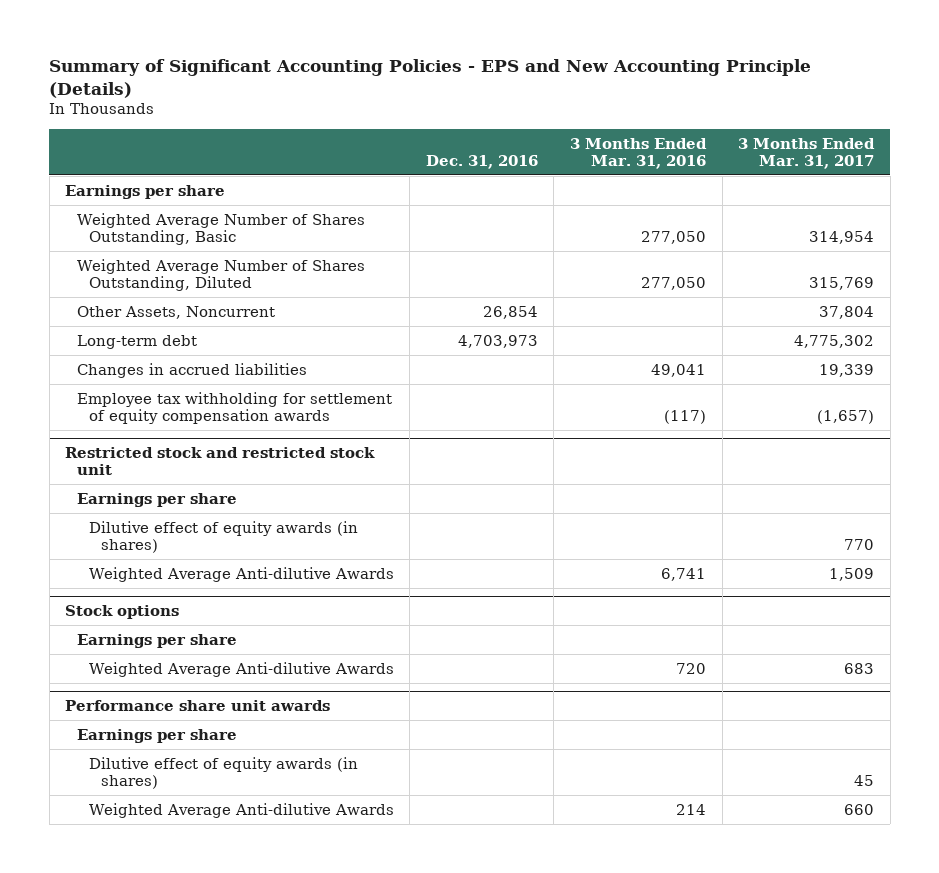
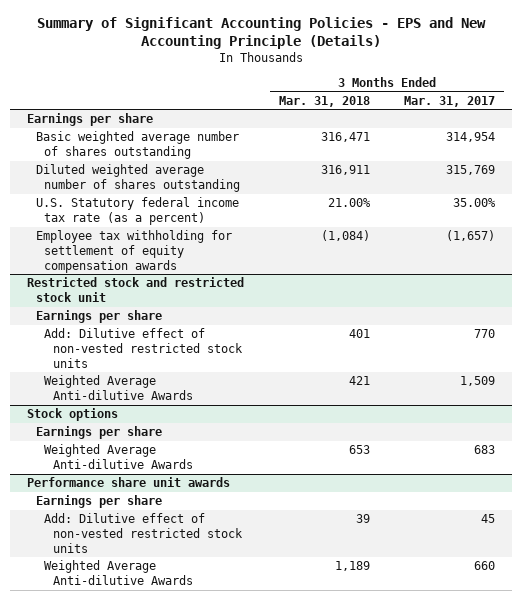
[425,154,538,169] Dec. 31, 2016 -> none
[570,137,708,169] 3 Months Ended Mar. 31, 2016 -> none
none -> [278,95,370,107] Mar. 31, 2018
[76,305,275,319] Other Assets, Noncurrent -> none
[76,334,197,349] Long-term debt -> none
[76,362,307,378] Changes in accrued liabilities -> none
[76,212,365,245] Weighted Average Number of Shares Outstanding, Basic -> [35,131,239,159] Basic weighted average number of shares outstanding
[76,258,365,291] Weighted Average Number of Shares Outstanding, Diluted -> [35,164,241,192] Diluted weighted average number of shares outstanding
none -> [35,197,239,225] U.S. Statutory federal income tax rate (as a percent)
[88,520,358,553] Dilutive effect of equity awards (in shares) -> [44,328,244,368] Add: Dilutive effect of non-vested restricted stock units
[88,756,358,789] Dilutive effect of equity awards (in shares) -> [44,513,244,553] Add: Dilutive effect of non-vested restricted stock units

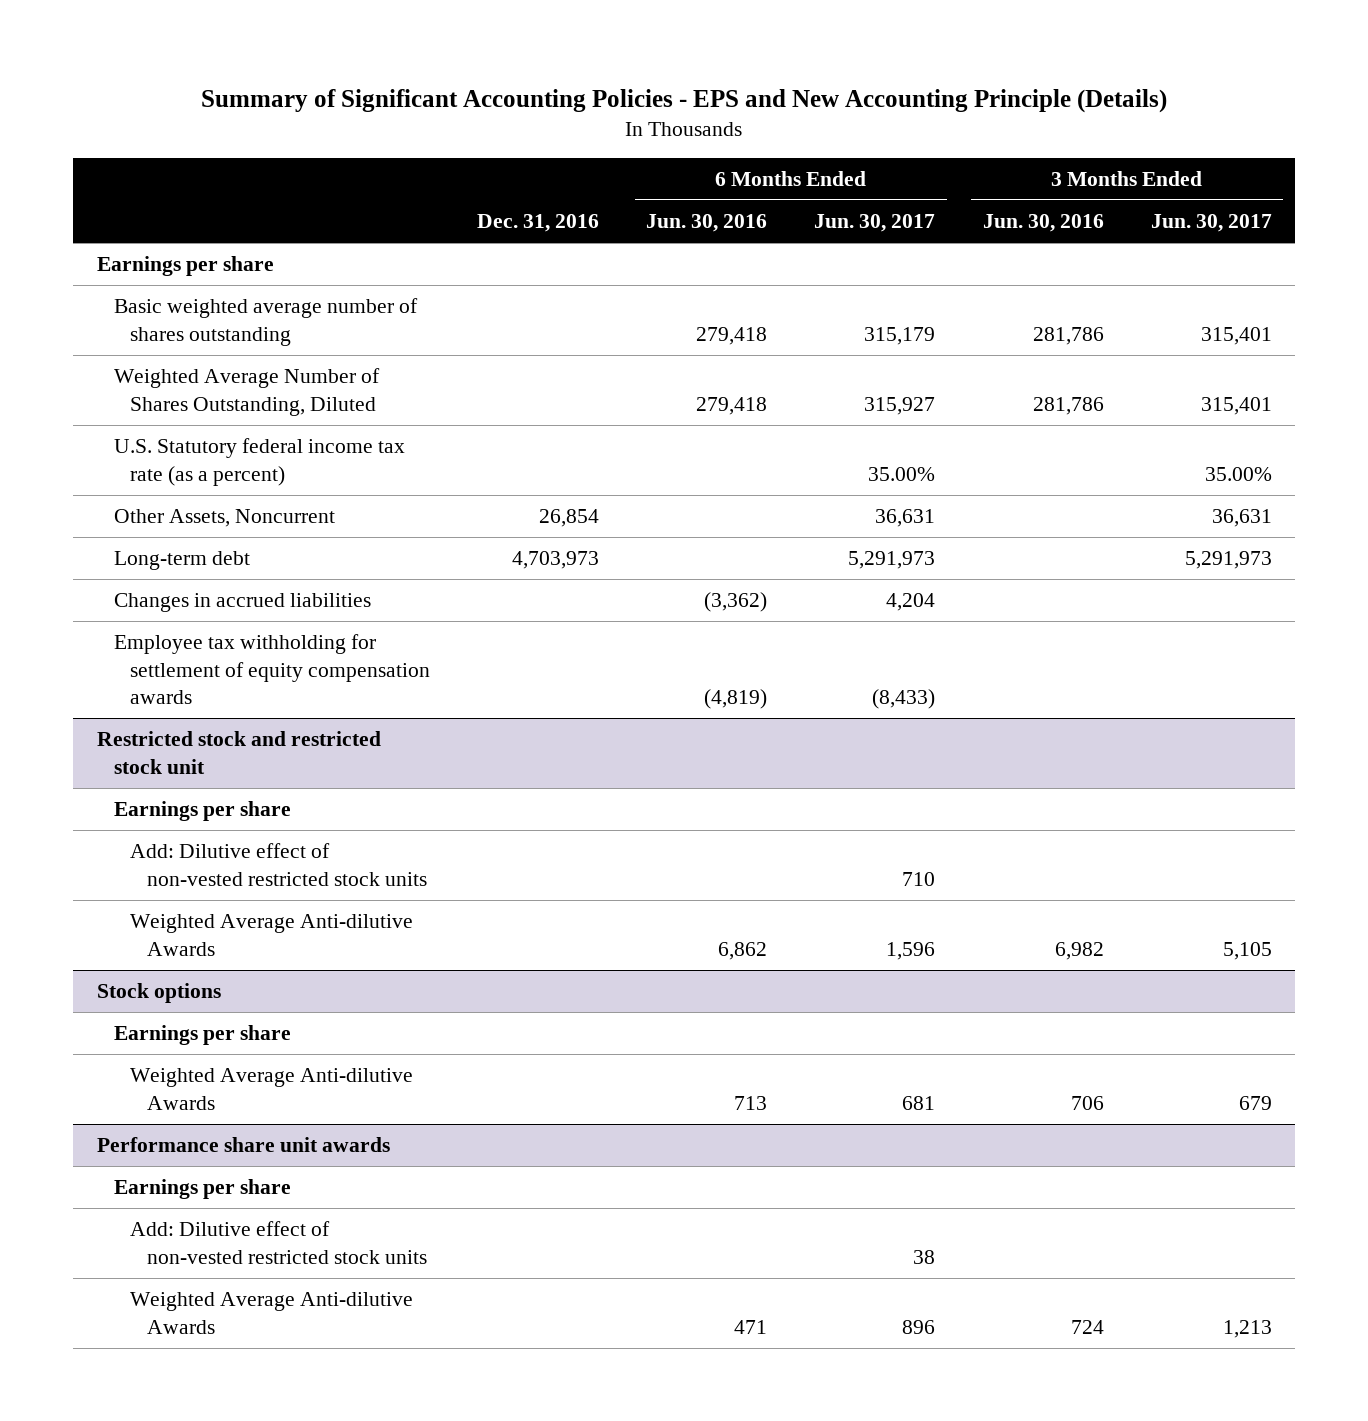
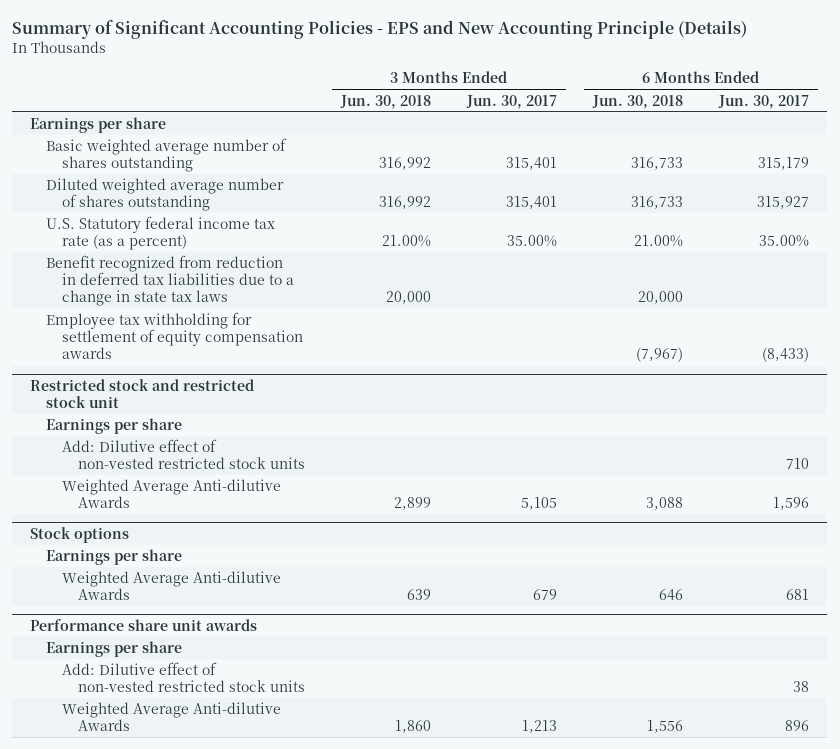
[477,214,600,233] Dec. 31, 2016 -> none
[646,214,768,233] Jun. 30, 2016 -> none
[982,214,1104,233] Jun. 30, 2016 -> none
none -> [340,94,432,109] Jun. 30, 2018
none -> [592,94,684,109] Jun. 30, 2018
[113,368,380,416] Weighted Average Number of Shares Outstanding, Diluted -> [46,178,285,212] Diluted weighted average number of shares outstanding
[113,509,335,528] Other Assets, Noncurrent -> none
[113,551,250,571] Long-term debt -> none
[113,593,371,613] Changes in accrued liabilities -> none
none -> [46,255,295,307] Benefit recognized from reduction in deferred tax liabilities due to a change in state tax laws

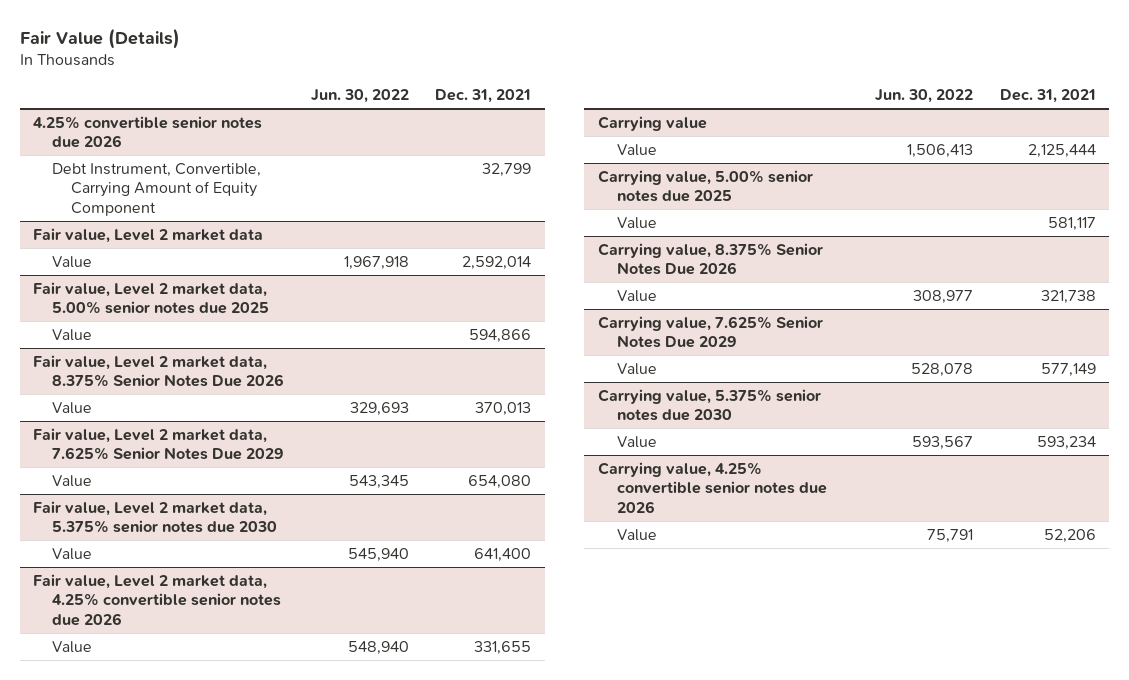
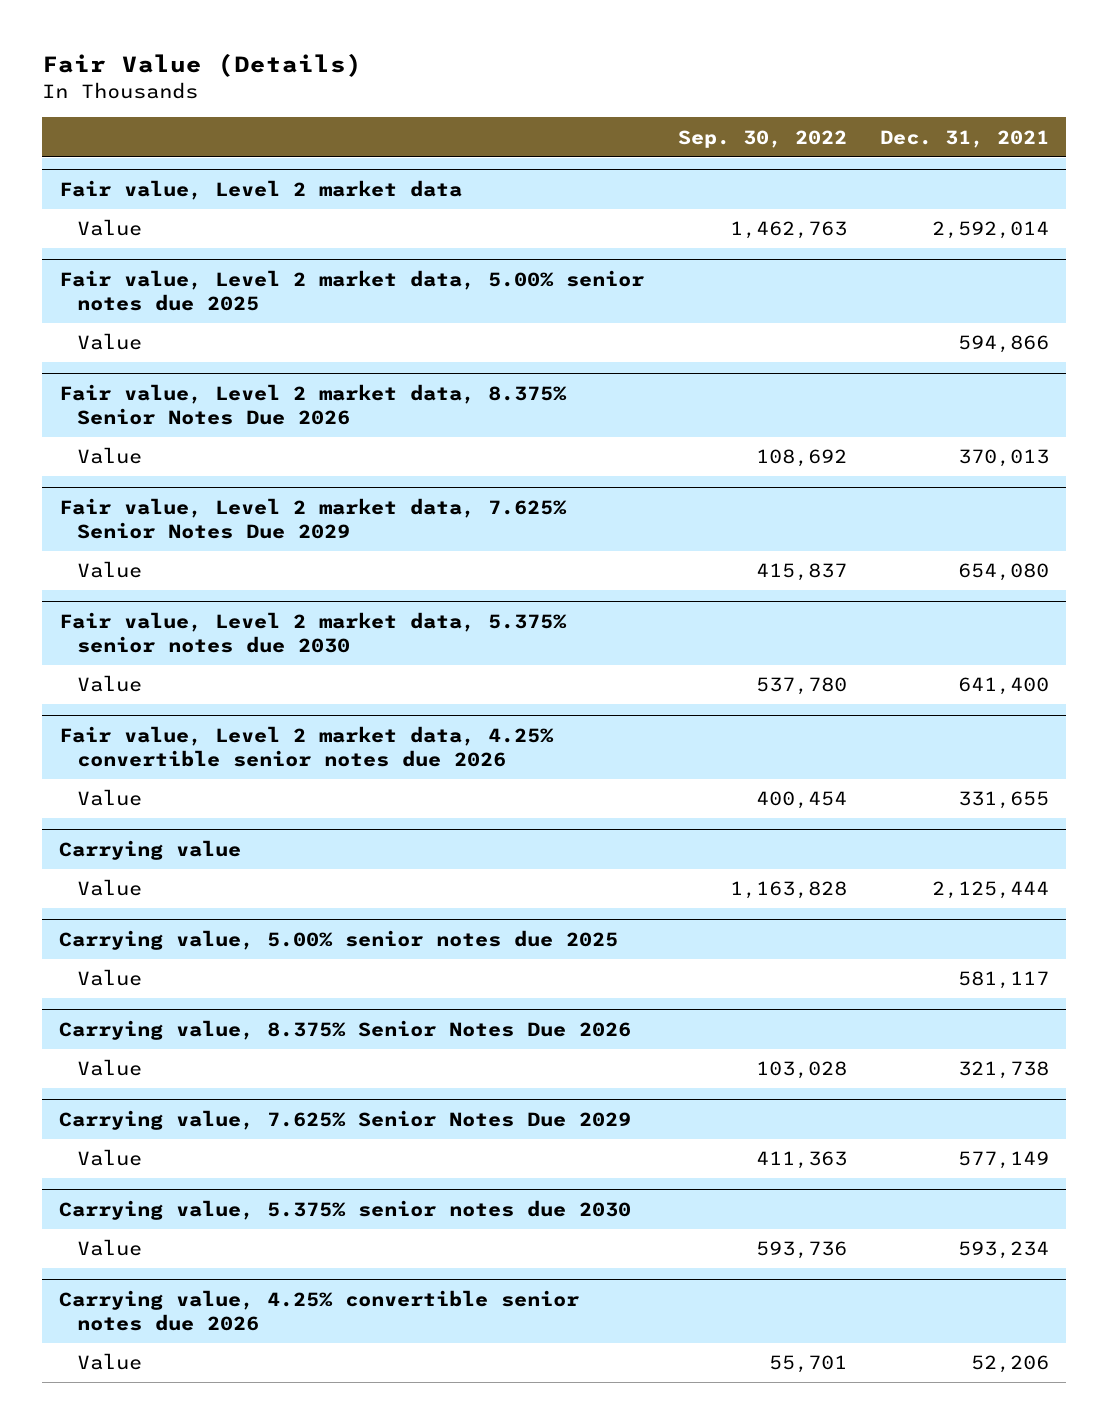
[310,89,409,104] Jun. 30, 2022 -> none
none -> [677,129,847,148] Sep. 30, 2022
[32,115,262,149] 4.25% convertible senior notes due 2026 -> none
[52,162,262,216] Debt Instrument, Convertible, Carrying Amount of Equity Component -> none

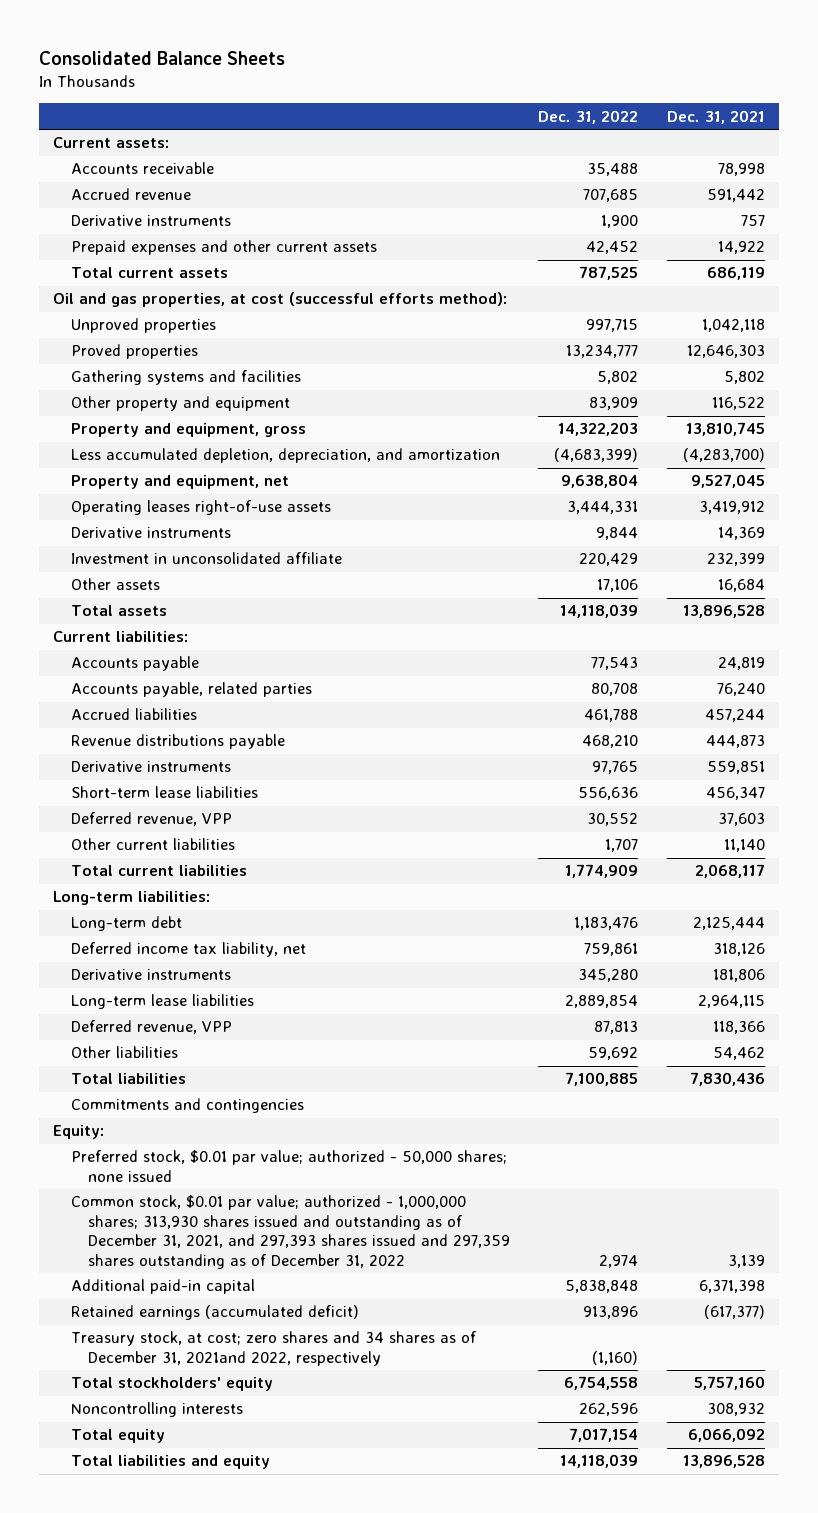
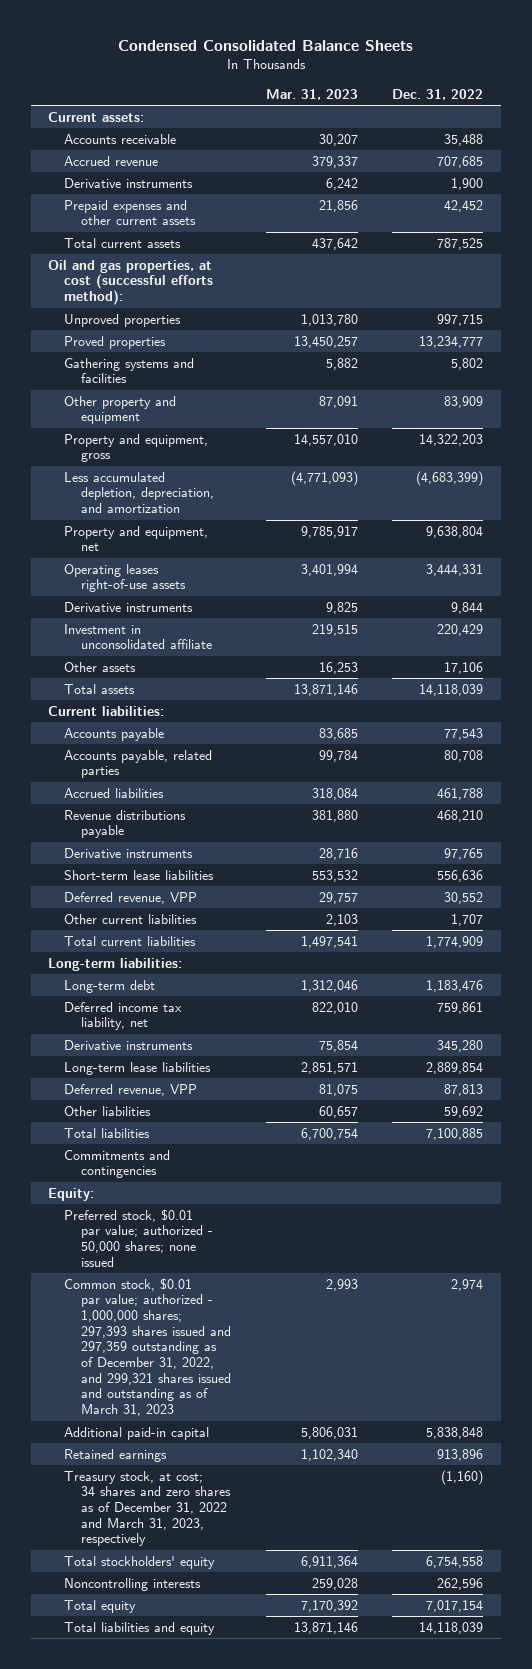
[39,50,286,65] Consolidated Balance Sheets -> [117,40,413,52] Condensed Consolidated Balance Sheets
[666,109,765,124] Dec. 31, 2021 -> none
none -> [265,88,358,100] Mar. 31, 2023
[70,1195,510,1269] Common stock, $0.01 par value; authorized - 1,000,000 shares; 313,930 shares issued and outstanding as of December 31, 2021, and 297,393 shares issued and 297,359 shares outstanding as of December 31, 2022 -> [64,1277,231,1417] Common stock, $0.01 par value; authorized - 1,000,000 shares; 297,393 shares issued and 297,359 outstanding as of December 31, 2022, and 299,321 shares issued and outstanding as of March 31, 2023
[70,1305,359,1321] Retained earnings (accumulated deficit) -> [64,1448,168,1462] Retained earnings
[70,1331,476,1366] Treasury stock, at cost; zero shares and 34 shares as of December 31, 2021and 2022, respectively -> [64,1470,231,1547] Treasury stock, at cost; 34 shares and zero shares as of December 31, 2022 and March 31, 2023, respectively

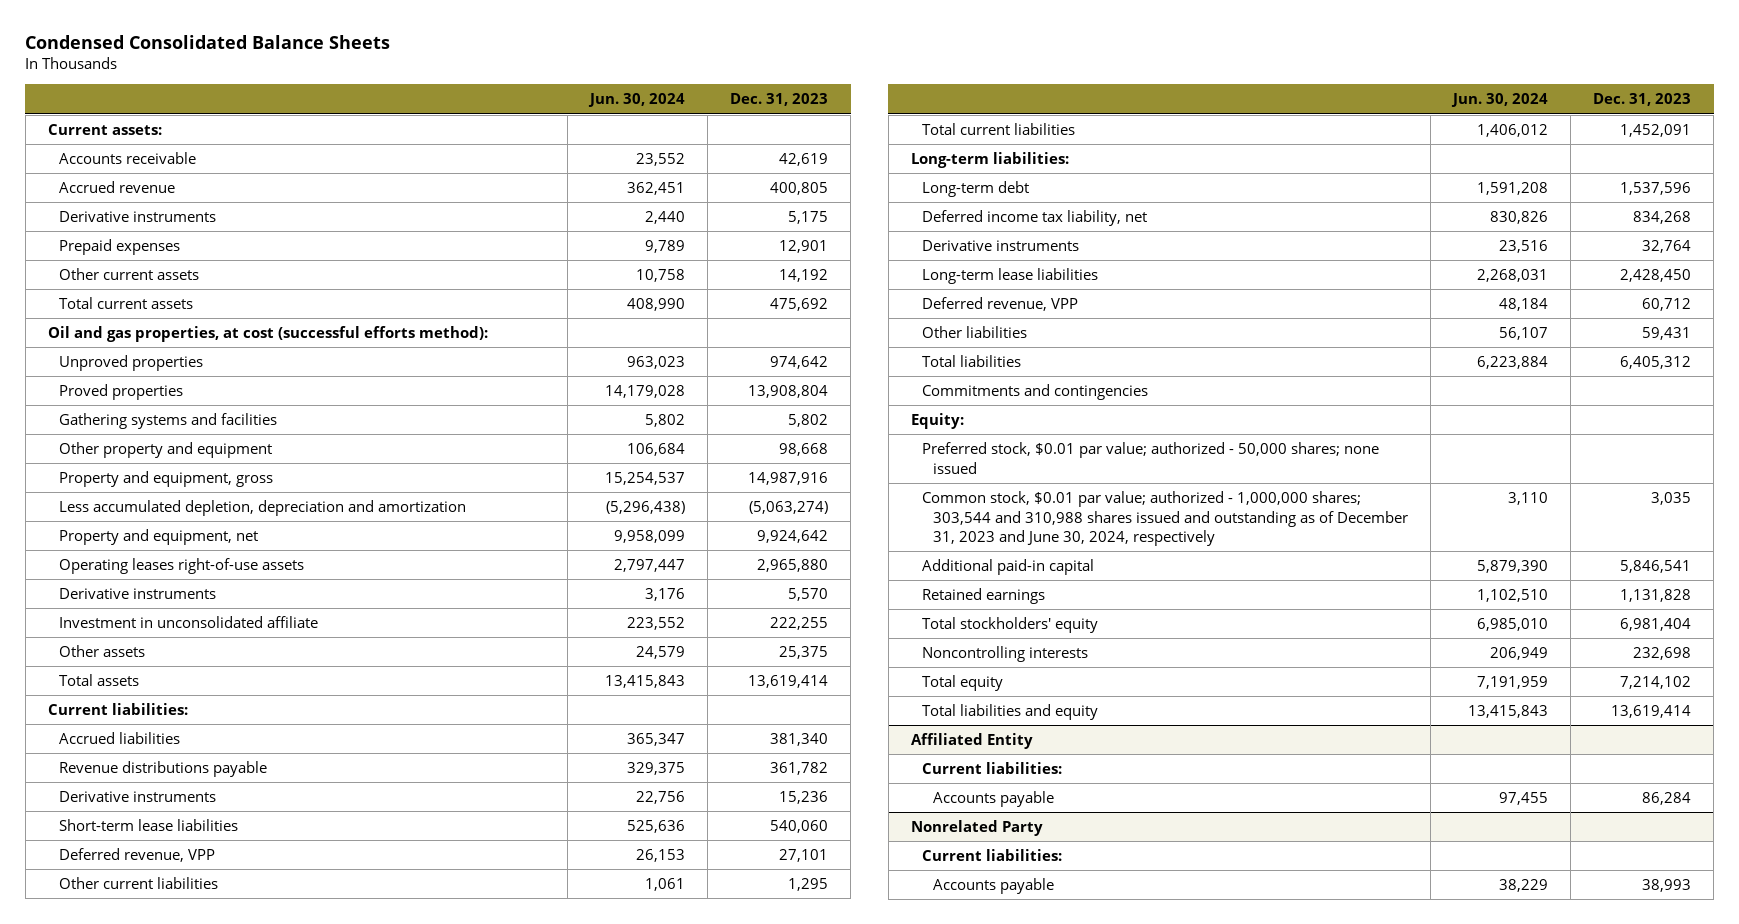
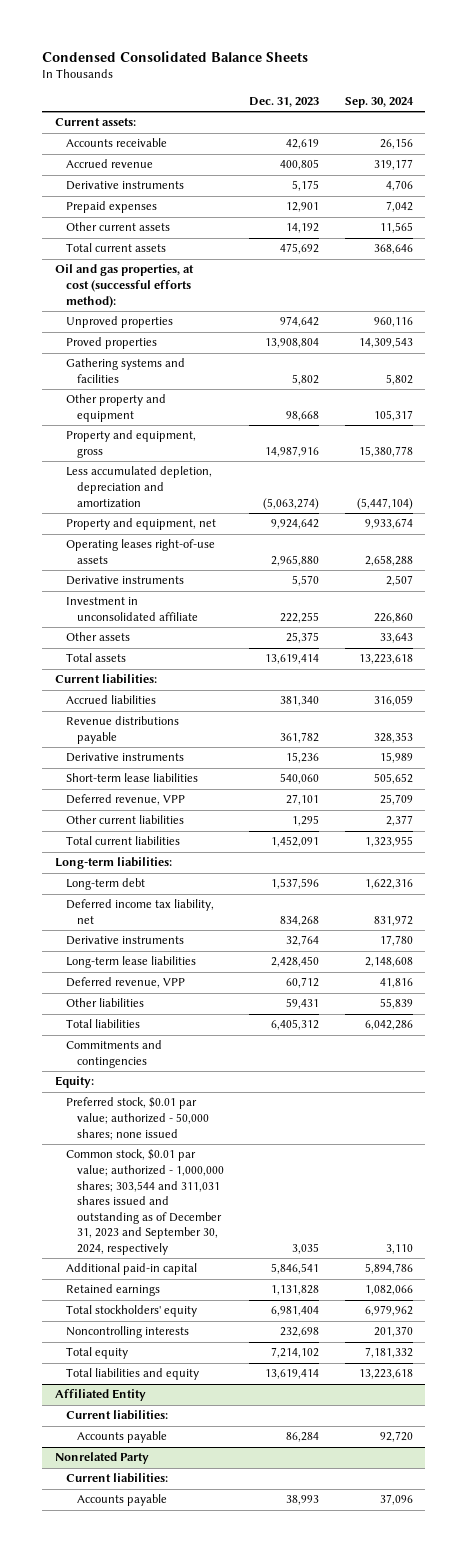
[587,93,685,108] Jun. 30, 2024 -> none
none -> [344,97,414,109] Sep. 30, 2024
[921,491,1408,547] Common stock, $0.01 par value; authorized - 1,000,000 shares; 303,544 and 310,988 shares issued and outstanding as of December 31, 2023 and June 30, 2024, respectively -> [65,1149,224,1256] Common stock, $0.01 par value; authorized - 1,000,000 shares; 303,544 and 311,031 shares issued and outstanding as of December 31, 2023 and September 30, 2024, respectively

